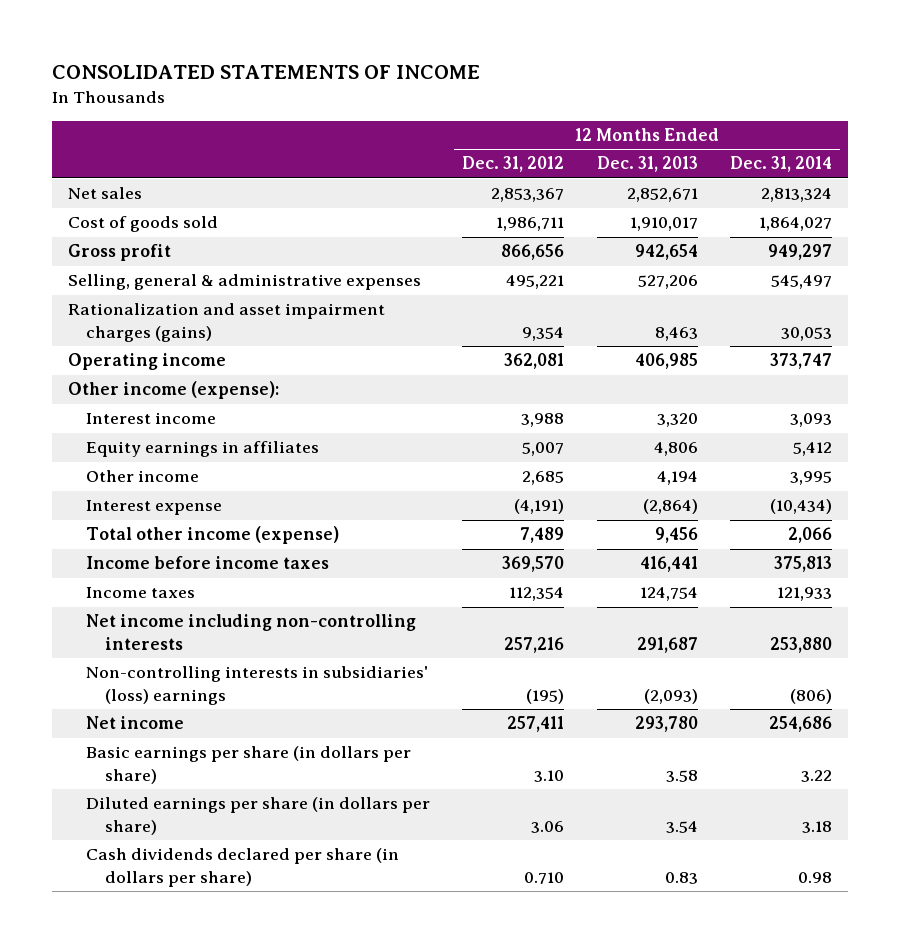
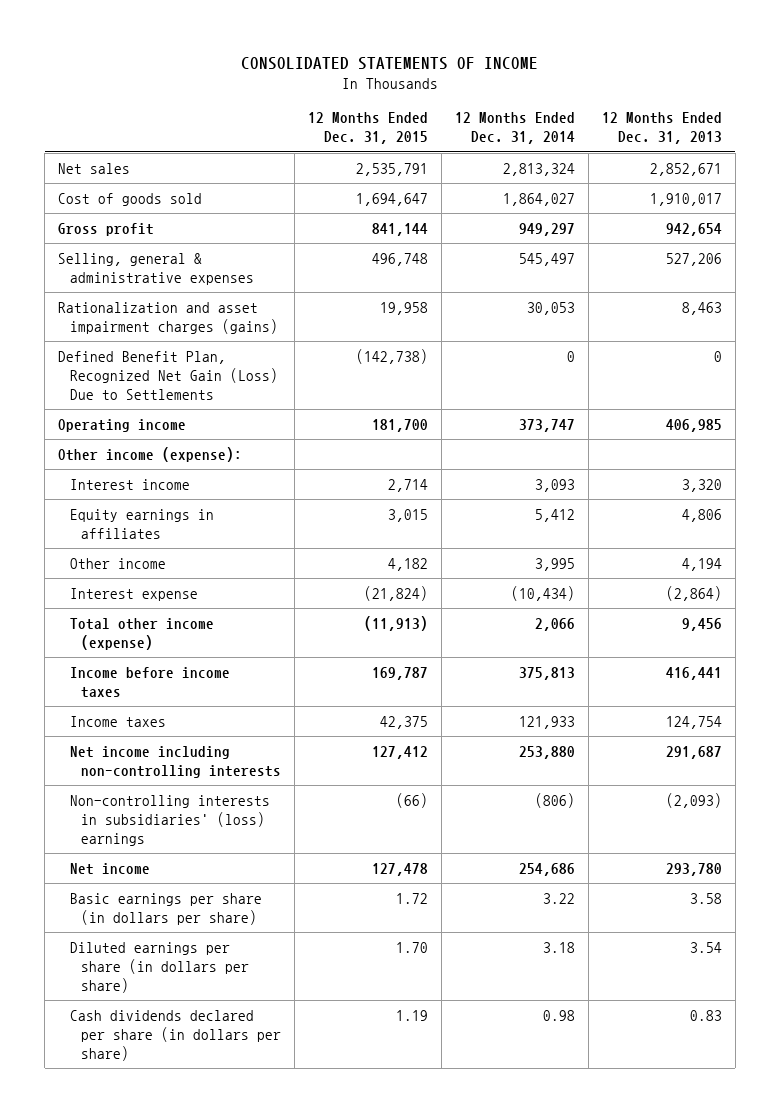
[462,156,565,173] Dec. 31, 2012 -> none
none -> [308,112,429,145] 12 Months Ended Dec. 31, 2015
none -> [58,350,278,401] Defined Benefit Plan, Recognized Net Gain (Loss) Due to Settlements

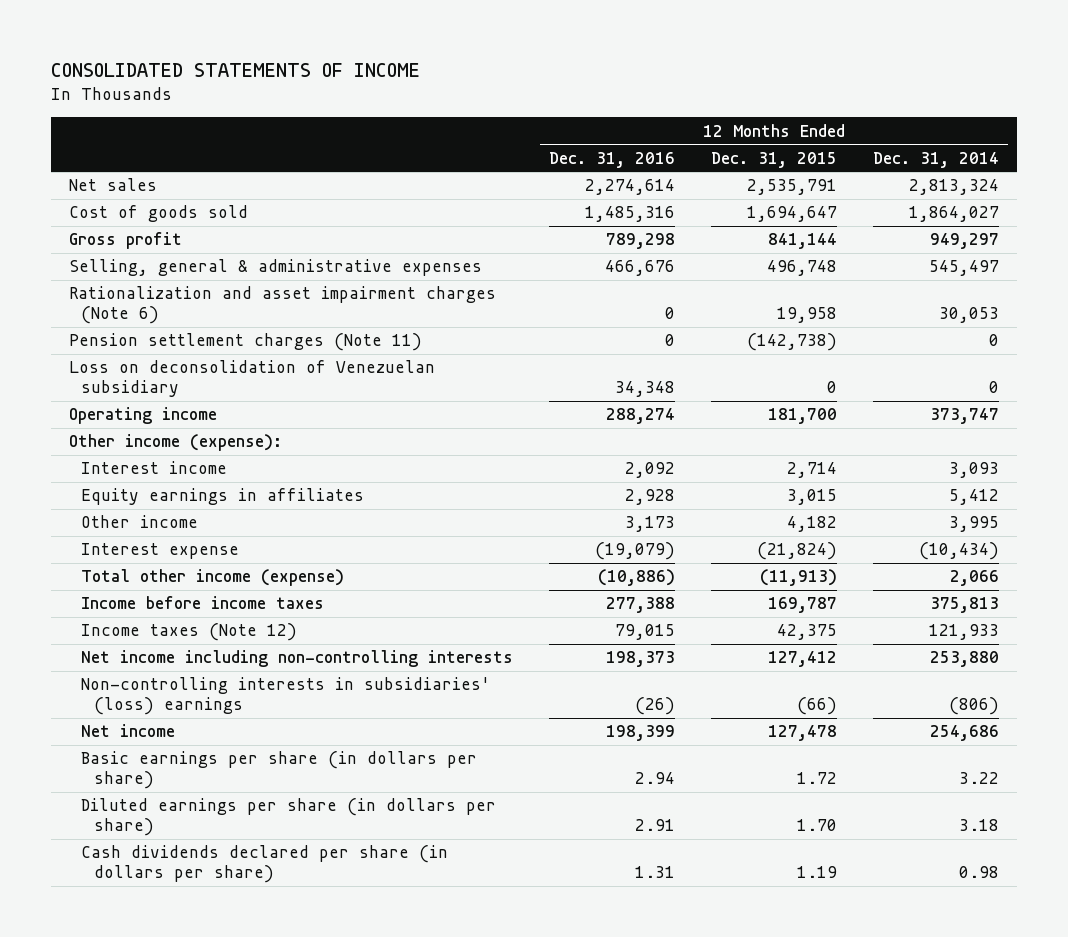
[601,112,722,145] 12 Months Ended Dec. 31, 2013 -> none
none -> [549,151,676,168] Dec. 31, 2016
[58,301,278,334] Rationalization and asset impairment charges (gains) -> [68,286,496,325] Rationalization and asset impairment charges (Note 6)
[58,350,278,401] Defined Benefit Plan, Recognized Net Gain (Loss) Due to Settlements -> [68,333,422,352] Pension settlement charges (Note 11)
none -> [68,360,435,398] Loss on deconsolidation of Venezuelan subsidiary
[69,715,166,727] Income taxes -> [81,623,298,642] Income taxes (Note 12)

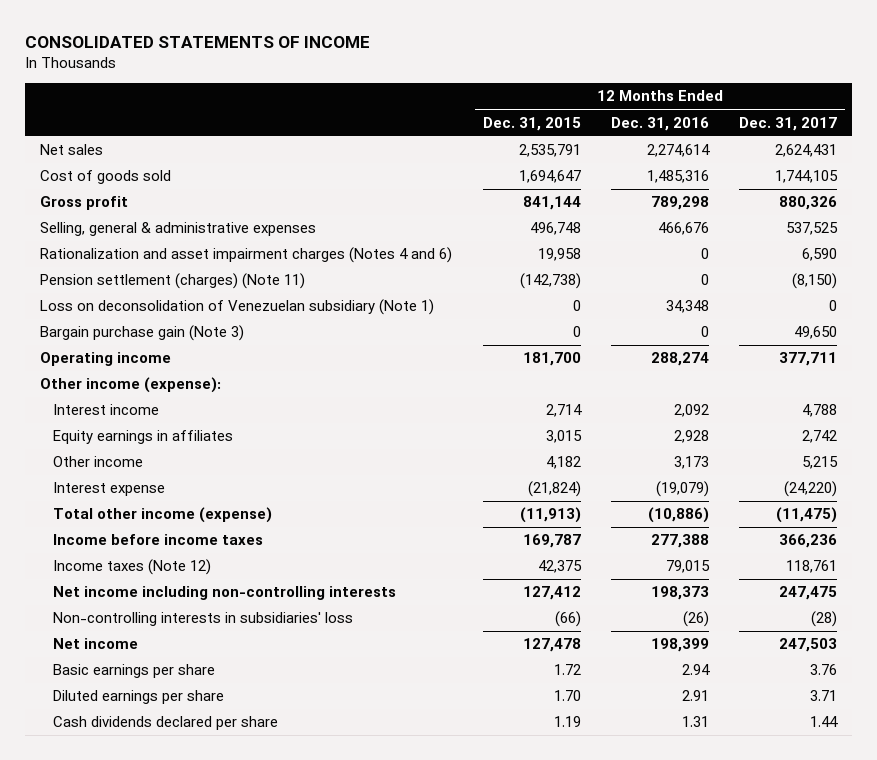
[873,151,1000,168] Dec. 31, 2014 -> none
none -> [739,116,838,131] Dec. 31, 2017
[68,286,496,325] Rationalization and asset impairment charges (Note 6) -> [40,247,453,264] Rationalization and asset impairment charges (Notes 4 and 6)
[68,333,422,352] Pension settlement charges (Note 11) -> [40,273,306,290] Pension settlement (charges) (Note 11)
[68,360,435,398] Loss on deconsolidation of Venezuelan subsidiary -> [40,299,435,316] Loss on deconsolidation of Venezuelan subsidiary (Note 1)
none -> [40,325,245,342] Bargain purchase gain (Note 3)
[81,677,491,716] Non-controlling interests in subsidiaries' (loss) earnings -> [52,612,353,627] Non-controlling interests in subsidiaries' loss
[81,751,478,790] Basic earnings per share (in dollars per share) -> [52,664,215,679] Basic earnings per share
[81,798,497,837] Diluted earnings per share (in dollars per share) -> [52,690,224,705] Diluted earnings per share
[81,845,449,884] Cash dividends declared per share (in dollars per share) -> [52,716,278,731] Cash dividends declared per share

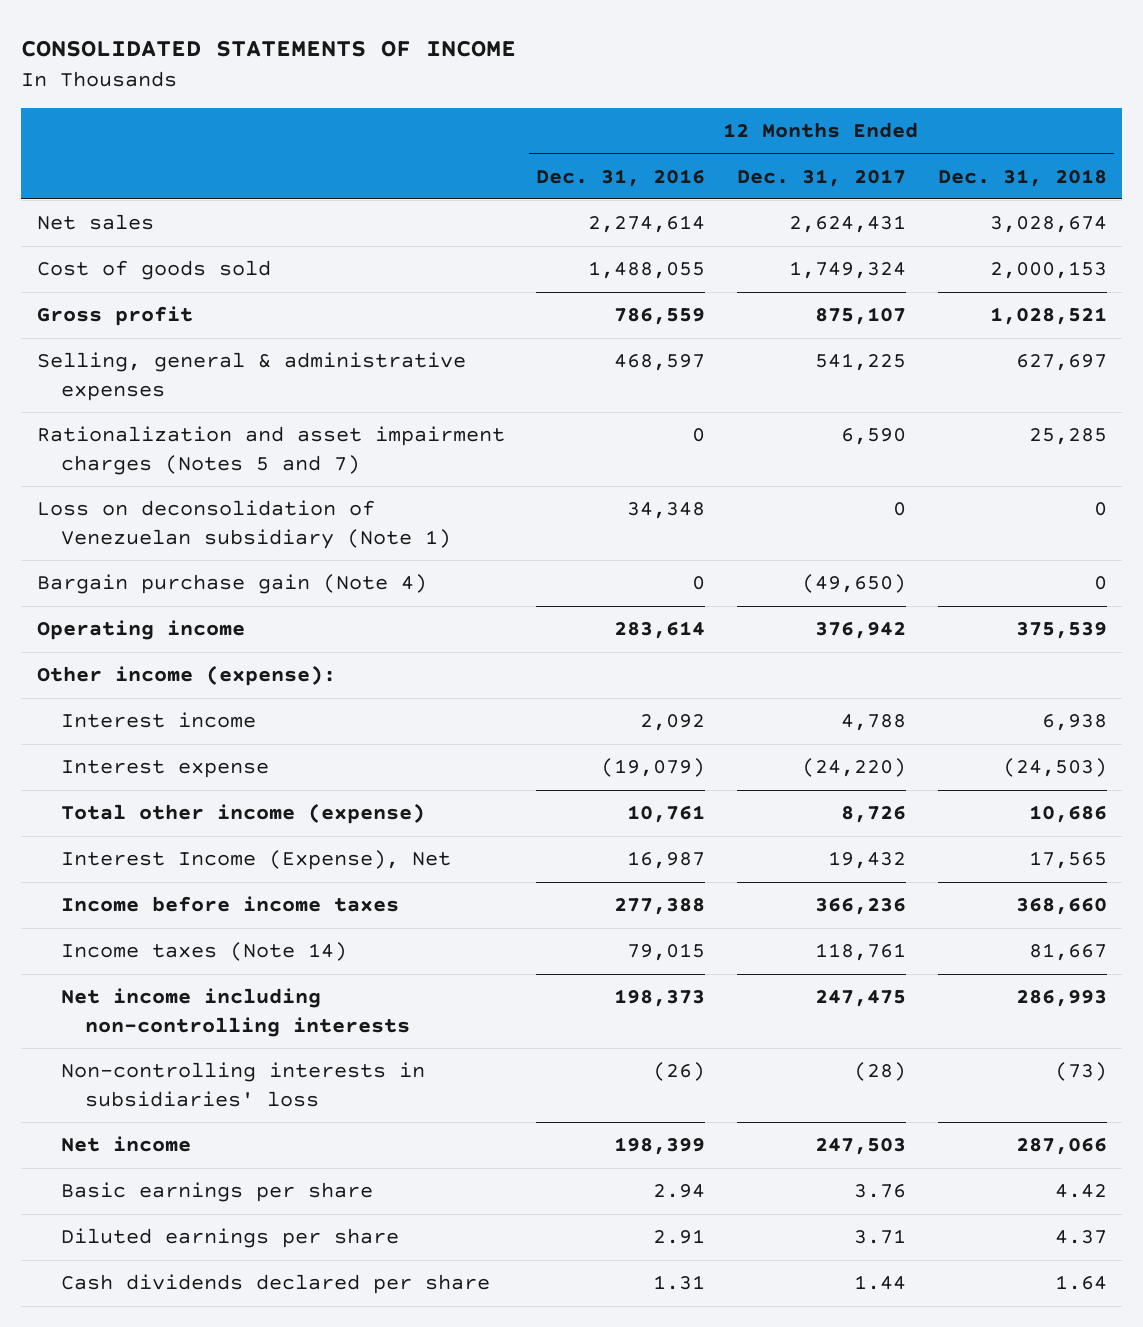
[482,116,581,131] Dec. 31, 2015 -> none
none -> [937,168,1107,187] Dec. 31, 2018
[40,273,306,290] Pension settlement (charges) (Note 11) -> none
[646,170,709,184] 1,485,316 -> [588,261,706,280] 1,488,055
[775,170,839,184] 1,744,105 -> [788,261,906,280] 1,749,324
[650,196,709,211] 789,298 -> [614,308,706,326] 786,559
[779,196,838,211] 880,326 -> [814,307,906,326] 875,107
[657,222,709,236] 466,676 -> [614,354,706,372] 468,597
[786,222,839,236] 537,525 -> [814,353,906,372] 541,225
[40,247,453,264] Rationalization and asset impairment charges (Notes 4 and 6) -> [36,426,505,475] Rationalization and asset impairment charges (Notes 5 and 7)
[40,325,245,342] Bargain purchase gain (Note 3) -> [36,574,427,595] Bargain purchase gain (Note 4)
[794,326,838,340] 49,650 -> [801,574,906,594] (49,650)
[650,352,709,367] 288,274 -> [614,621,706,640] 283,614
[779,352,838,367] 377,711 -> [814,622,906,640] 376,942
[52,430,233,445] Equity earnings in affiliates -> none
[52,456,143,468] Other income -> none
[647,507,709,524] (10,886) -> [627,805,706,824] 10,761
[776,507,838,524] (11,475) -> [840,806,906,824] 8,726
none -> [60,850,451,871] Interest Income (Expense), Net
[52,559,211,576] Income taxes (Note 12) -> [60,942,347,962] Income taxes (Note 14)

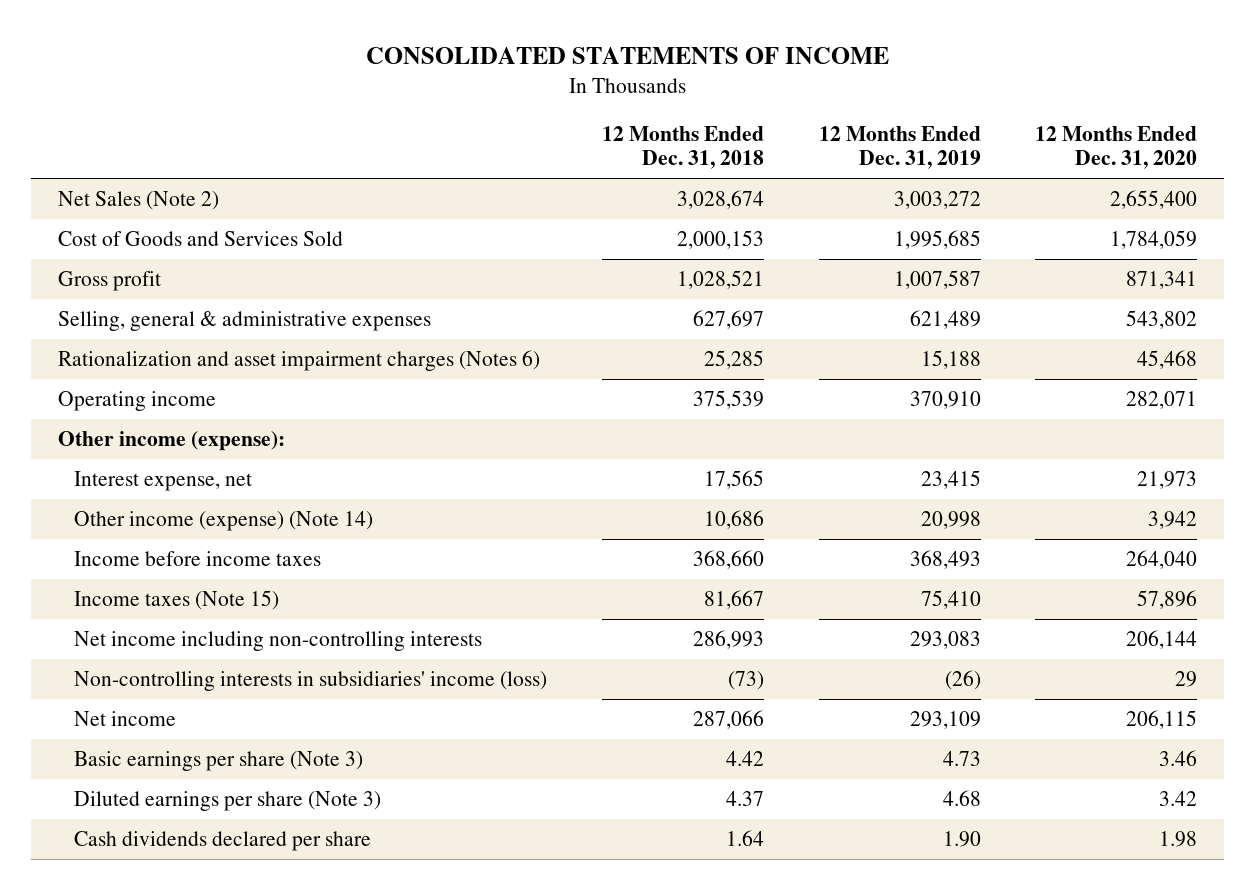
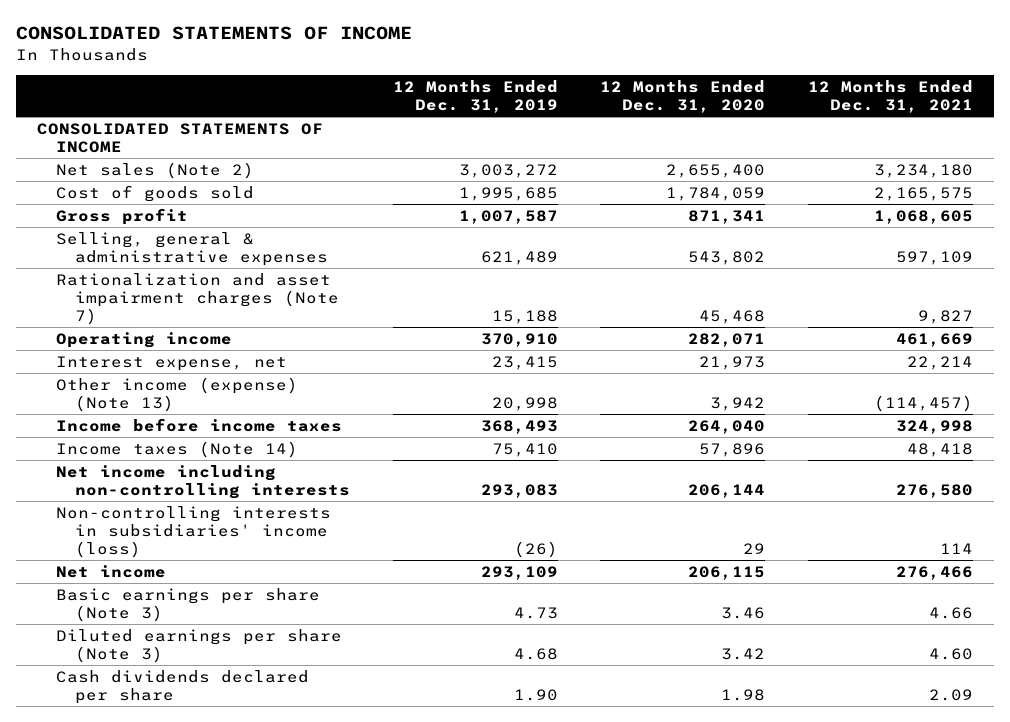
[602,125,765,170] 12 Months Ended Dec. 31, 2018 -> none
none -> [807,79,973,114] 12 Months Ended Dec. 31, 2021
none -> [37,122,324,153] CONSOLIDATED STATEMENTS OF INCOME
[58,190,220,210] Net Sales (Note 2) -> [56,161,255,179] Net sales (Note 2)
[58,230,344,246] Cost of Goods and Services Sold -> [56,184,255,202] Cost of goods sold
[58,349,541,371] Rationalization and asset impairment charges (Notes 6) -> [56,272,340,326] Rationalization and asset impairment charges (Note 7)
[58,430,286,451] Other income (expense): -> none
[74,510,374,531] Other income (expense) (Note 14) -> [56,376,299,412] Other income (expense) (Note 13)
[74,589,280,610] Income taxes (Note 15) -> [56,440,299,458] Income taxes (Note 14)

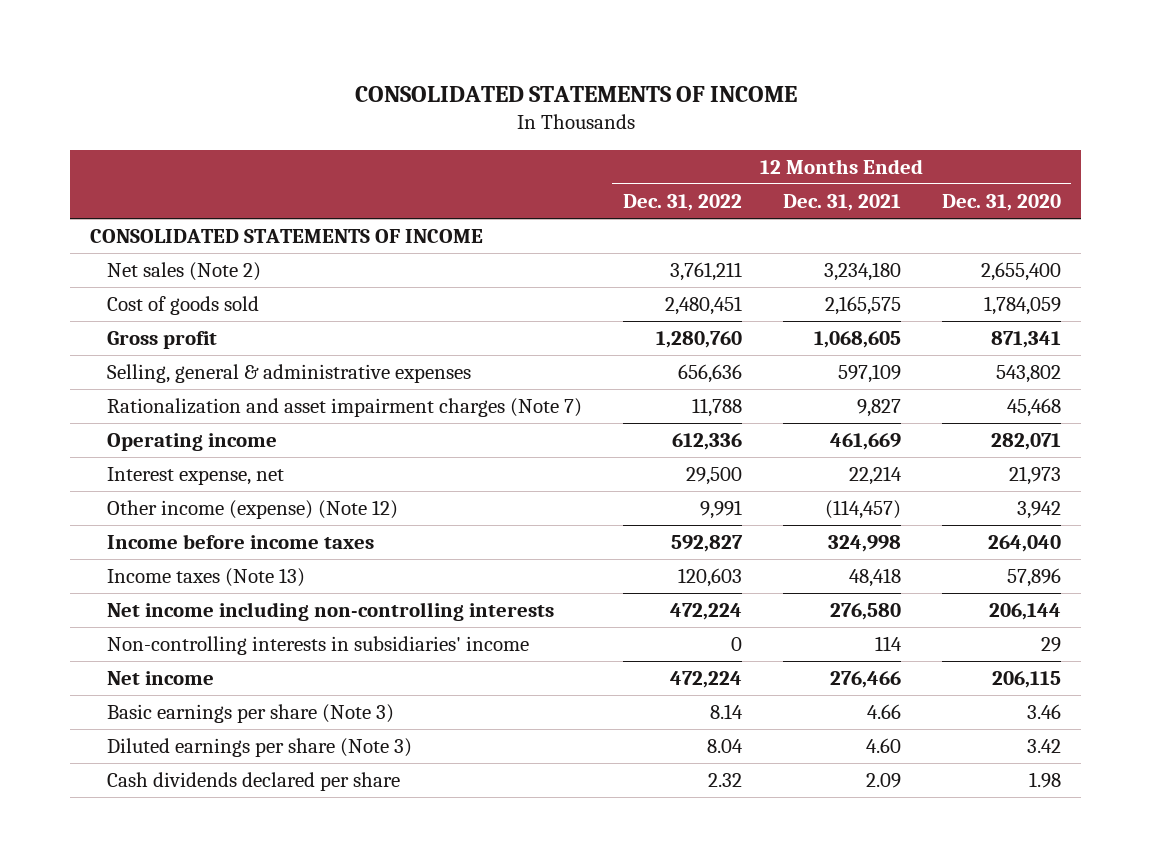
[392,79,558,114] 12 Months Ended Dec. 31, 2019 -> none
none -> [622,193,742,211] Dec. 31, 2022
[56,376,299,412] Other income (expense) (Note 13) -> [106,500,398,520] Other income (expense) (Note 12)
[56,440,299,458] Income taxes (Note 14) -> [106,568,305,588] Income taxes (Note 13)
[56,505,332,559] Non-controlling interests in subsidiaries' income (loss) -> [106,636,529,656] Non-controlling interests in subsidiaries' income

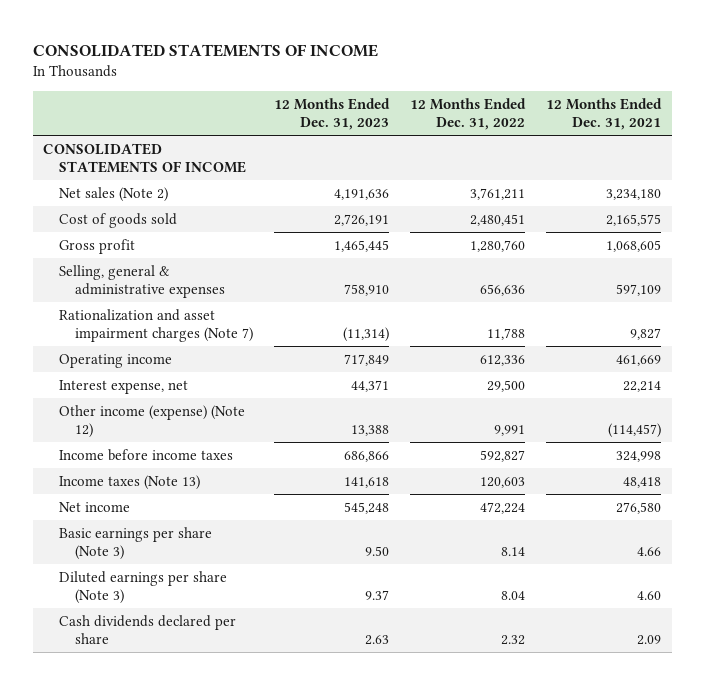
[941,193,1061,211] Dec. 31, 2020 -> none
none -> [274,97,391,130] 12 Months Ended Dec. 31, 2023
[106,602,554,622] Net income including non-controlling interests -> none
[106,636,529,656] Non-controlling interests in subsidiaries' income -> none
[829,671,901,689] 276,466 -> [616,501,662,514] 276,580

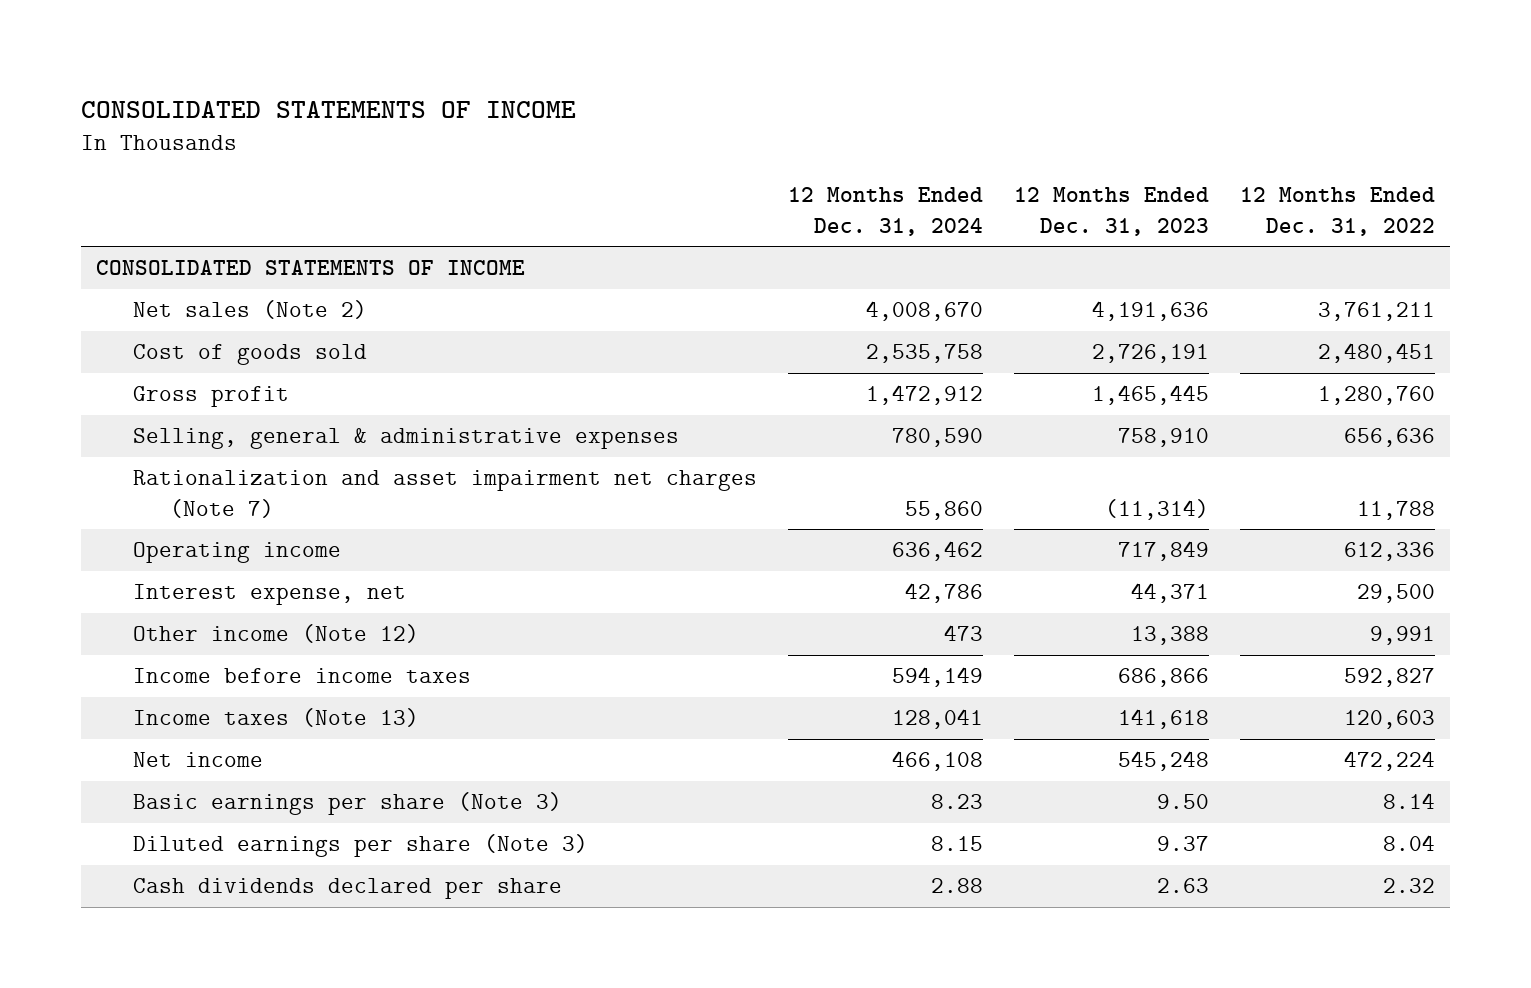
[546,97,663,130] 12 Months Ended Dec. 31, 2021 -> none
none -> [787,187,983,236] 12 Months Ended Dec. 31, 2024
[59,308,254,343] Rationalization and asset impairment charges (Note 7) -> [133,470,758,518] Rationalization and asset impairment net charges (Note 7)
[59,404,246,439] Other income (expense) (Note 12) -> [133,624,420,644] Other income (Note 12)

